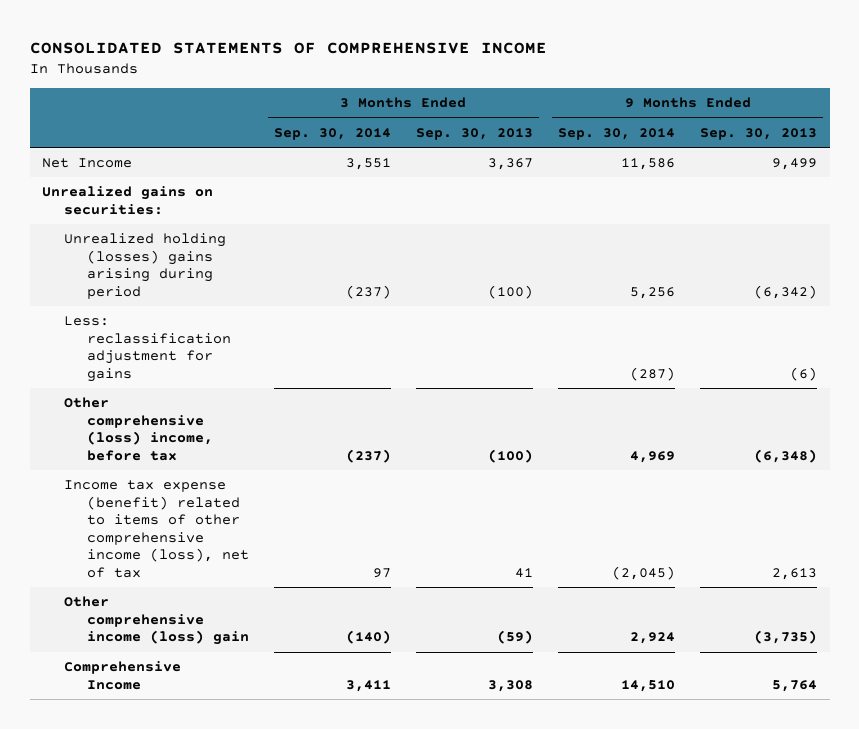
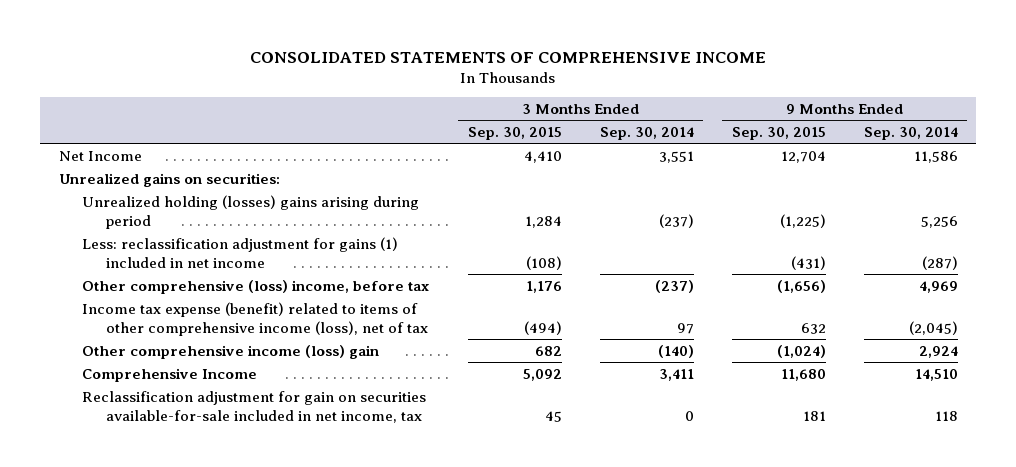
[415,127,533,140] Sep. 30, 2013 -> none
[700,127,818,140] Sep. 30, 2013 -> none
none -> [467,126,562,140] Sep. 30, 2015
none -> [731,126,826,140] Sep. 30, 2015
[64,316,231,382] Less: reclassification adjustment for gains -> [82,236,399,268] Less: reclassification adjustment for gains (1) included in net income
none -> [82,390,427,423] Reclassification adjustment for gain on securities available-for-sale included in net income, tax

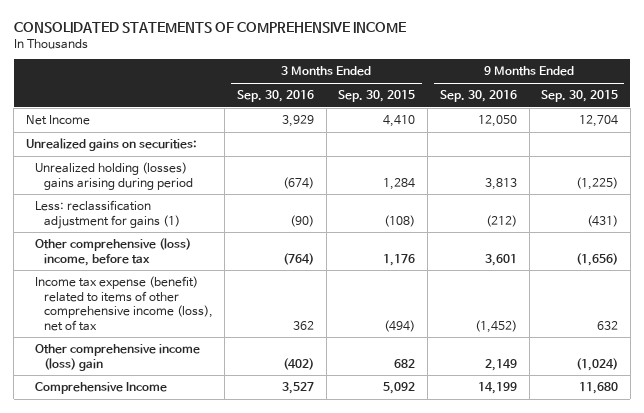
[599,126,694,140] Sep. 30, 2014 -> none
[863,126,958,140] Sep. 30, 2014 -> none
none -> [237,90,315,103] Sep. 30, 2016
none -> [439,90,517,103] Sep. 30, 2016
[82,236,399,268] Less: reclassification adjustment for gains (1) included in net income -> [34,199,180,229] Less: reclassification adjustment for gains (1)
[82,390,427,423] Reclassification adjustment for gain on securities available-for-sale included in net income, tax -> none

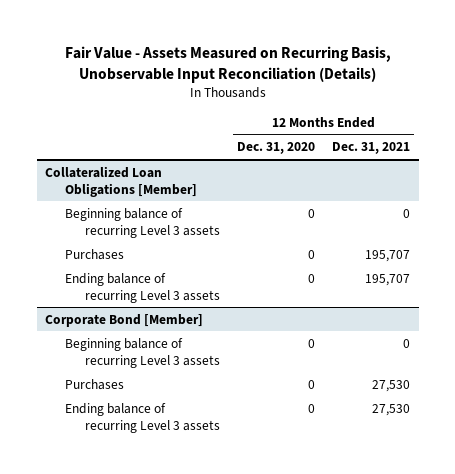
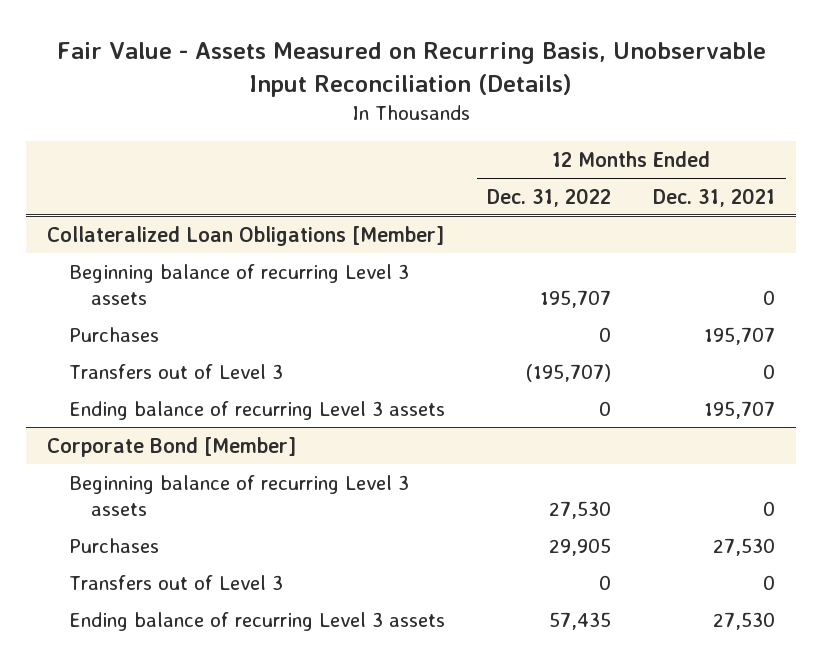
[237,142,316,155] Dec. 31, 2020 -> none
none -> [487,187,612,207] Dec. 31, 2022
none -> [69,363,284,379] Transfers out of Level 3
none -> [69,574,284,590] Transfers out of Level 3

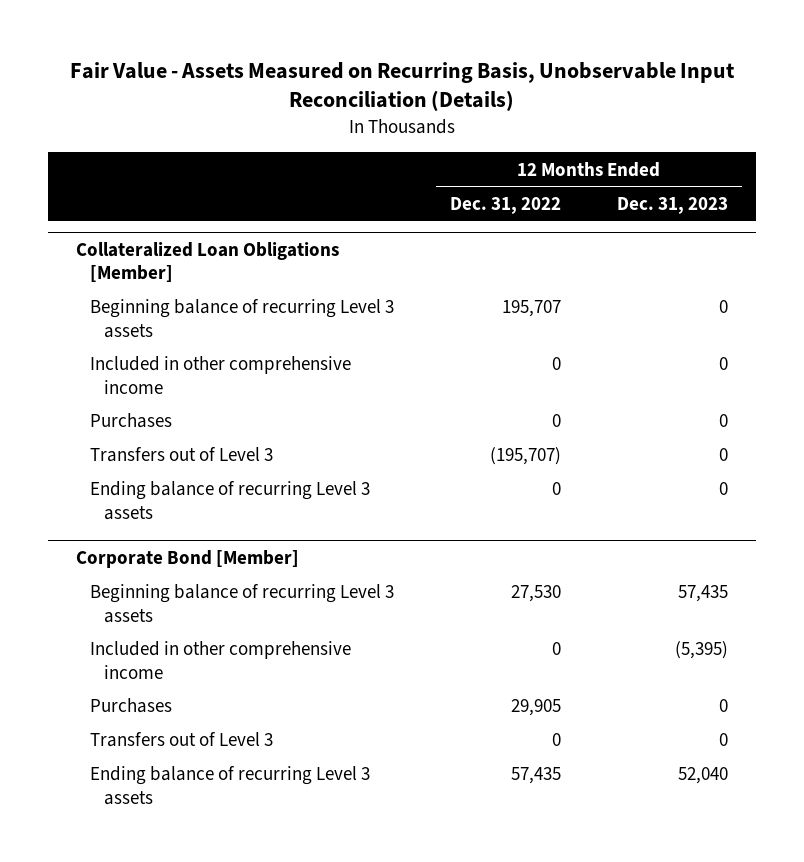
[653,187,776,207] Dec. 31, 2021 -> none
none -> [617,196,729,214] Dec. 31, 2023
none -> [89,356,351,394] Included in other comprehensive income
none -> [89,641,351,679] Included in other comprehensive income

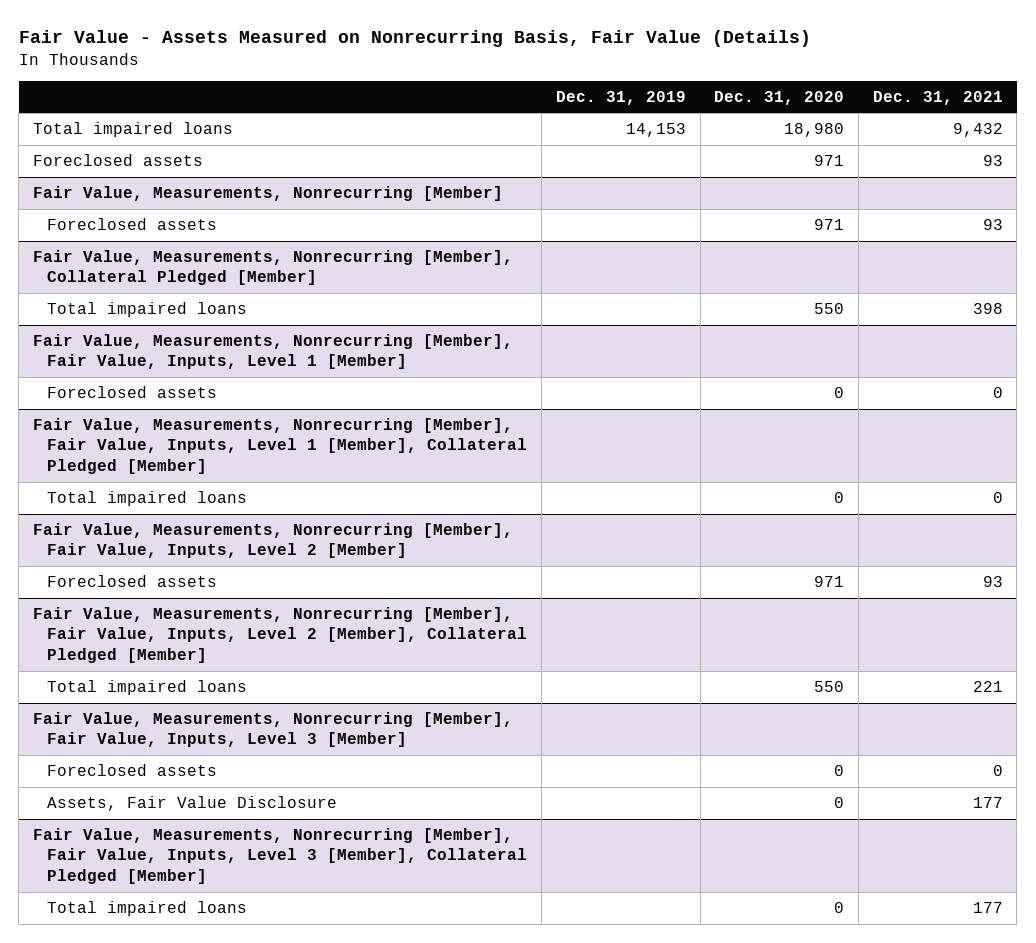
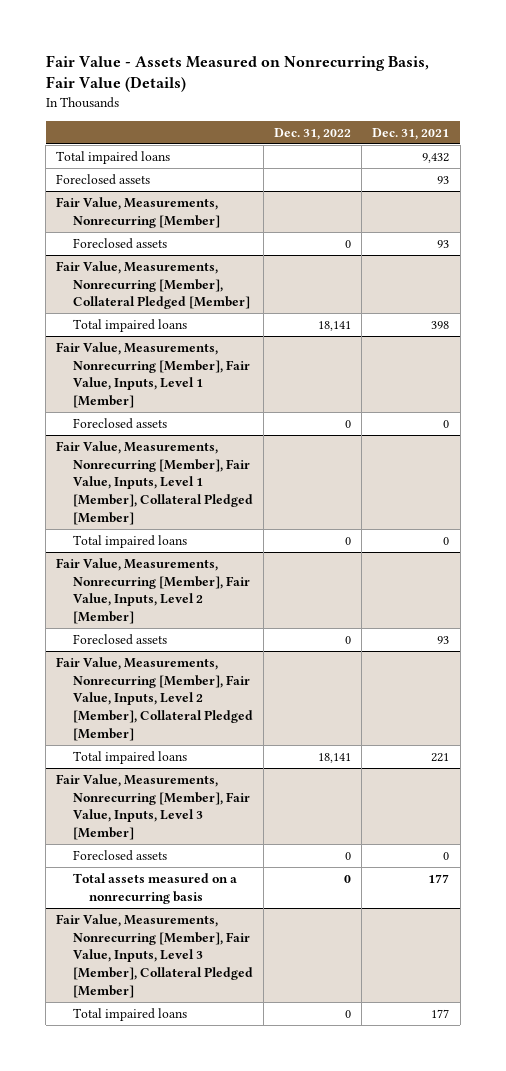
[555,90,686,105] Dec. 31, 2019 -> none
[714,90,845,105] Dec. 31, 2020 -> none
none -> [274,127,352,140] Dec. 31, 2022
[47,795,338,811] Assets, Fair Value Disclosure -> [72,873,237,904] Total assets measured on a nonrecurring basis

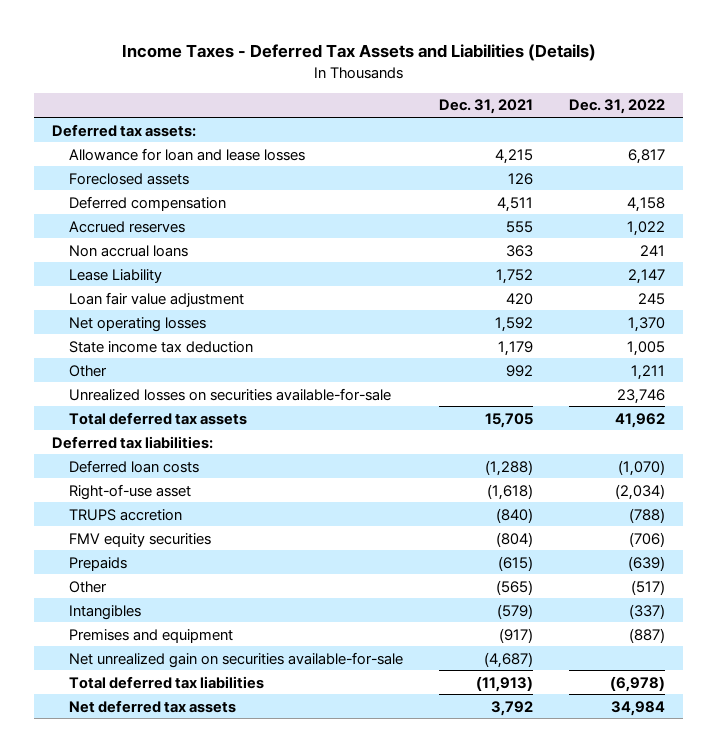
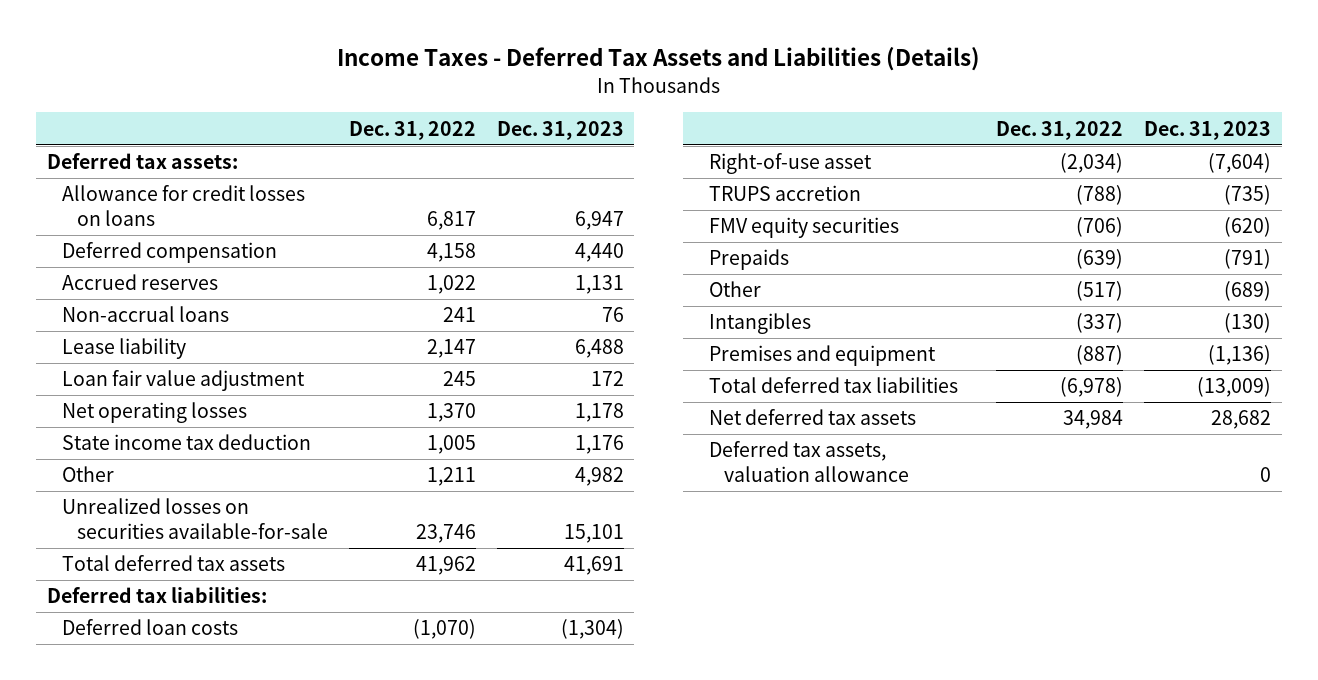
[438,99,533,115] Dec. 31, 2021 -> none
none -> [496,120,624,140] Dec. 31, 2023
[68,172,189,185] Foreclosed assets -> none
[68,147,305,161] Allowance for loan and lease losses -> [61,185,305,226] Allowance for credit losses on loans
[68,244,188,257] Non accrual loans -> [61,306,229,323] Non-accrual loans
[68,268,162,283] Lease Liability -> [61,338,186,360] Lease liability
[68,651,403,668] Net unrealized gain on securities available-for-sale -> none
none -> [709,441,910,482] Deferred tax assets, valuation allowance

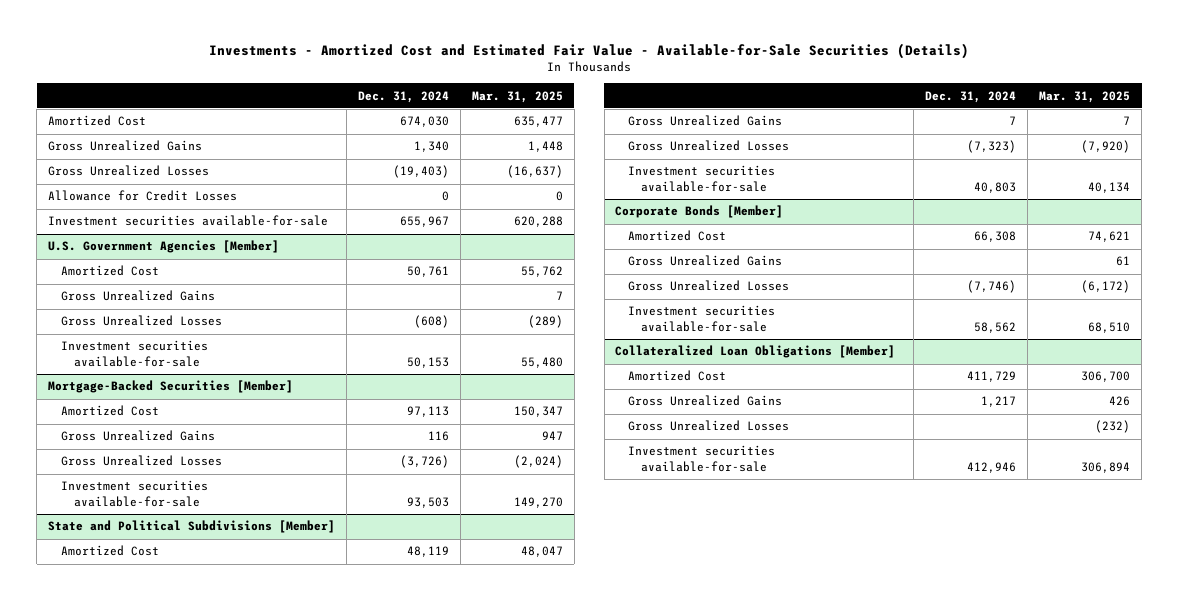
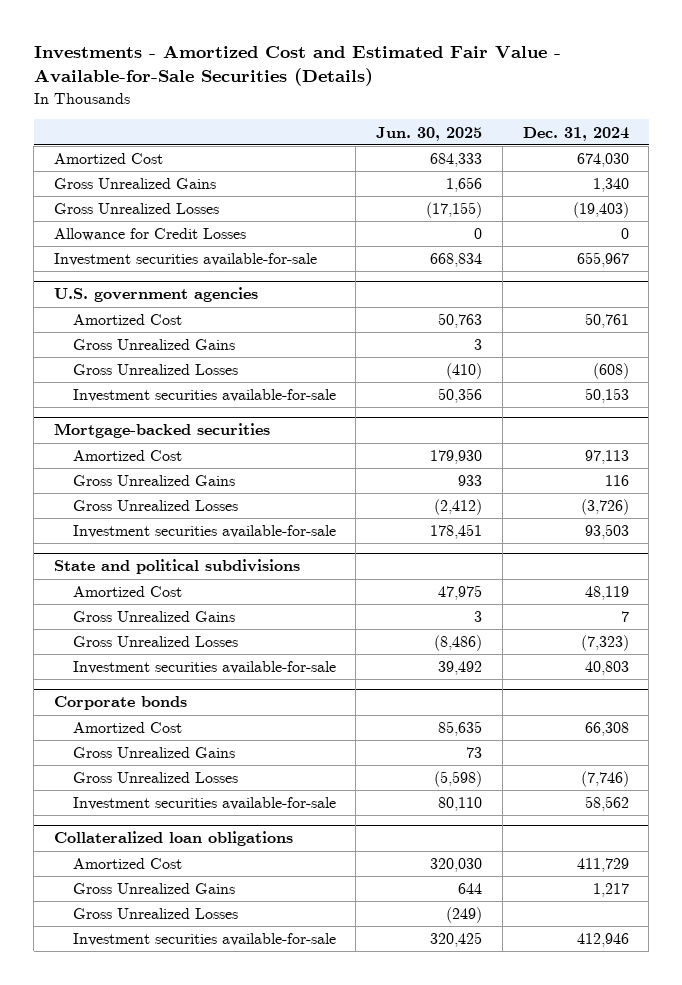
[472,90,564,103] Mar. 31, 2025 -> none
none -> [376,126,483,141] Jun. 30, 2025
[48,240,280,254] U.S. Government Agencies [Member] -> [53,287,258,303] U.S. government agencies
[48,380,294,394] Mortgage-Backed Securities [Member] -> [53,423,270,439] Mortgage-backed securities
[48,520,336,534] State and Political Subdivisions [Member] -> [53,559,300,575] State and political subdivisions
[615,205,784,219] Corporate Bonds [Member] -> [53,696,187,711] Corporate bonds
[615,345,896,359] Collateralized Loan Obligations [Member] -> [53,831,293,847] Collateralized loan obligations

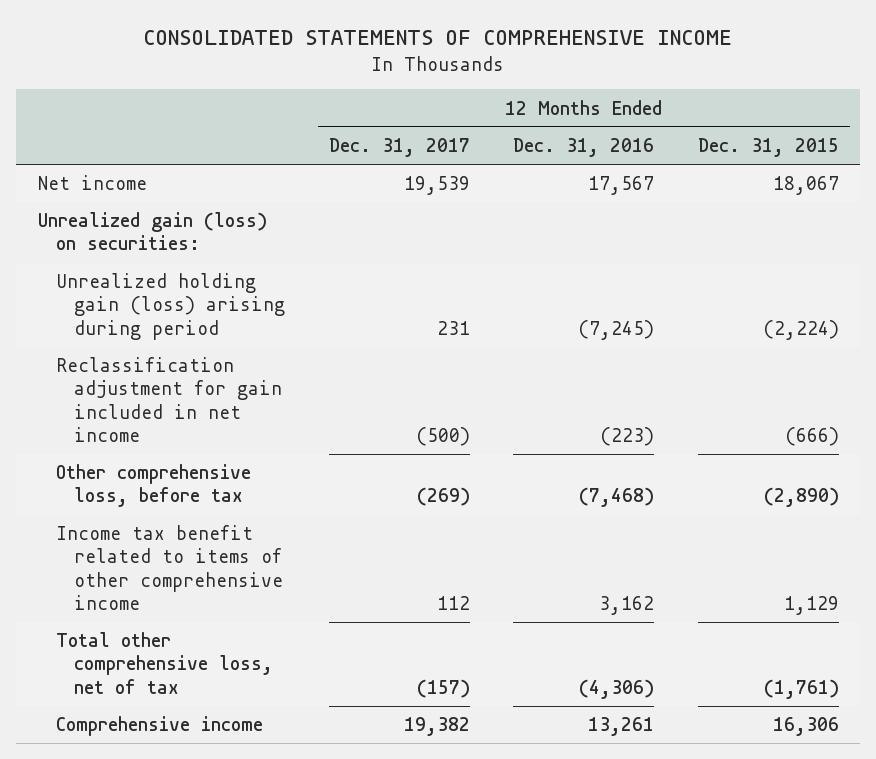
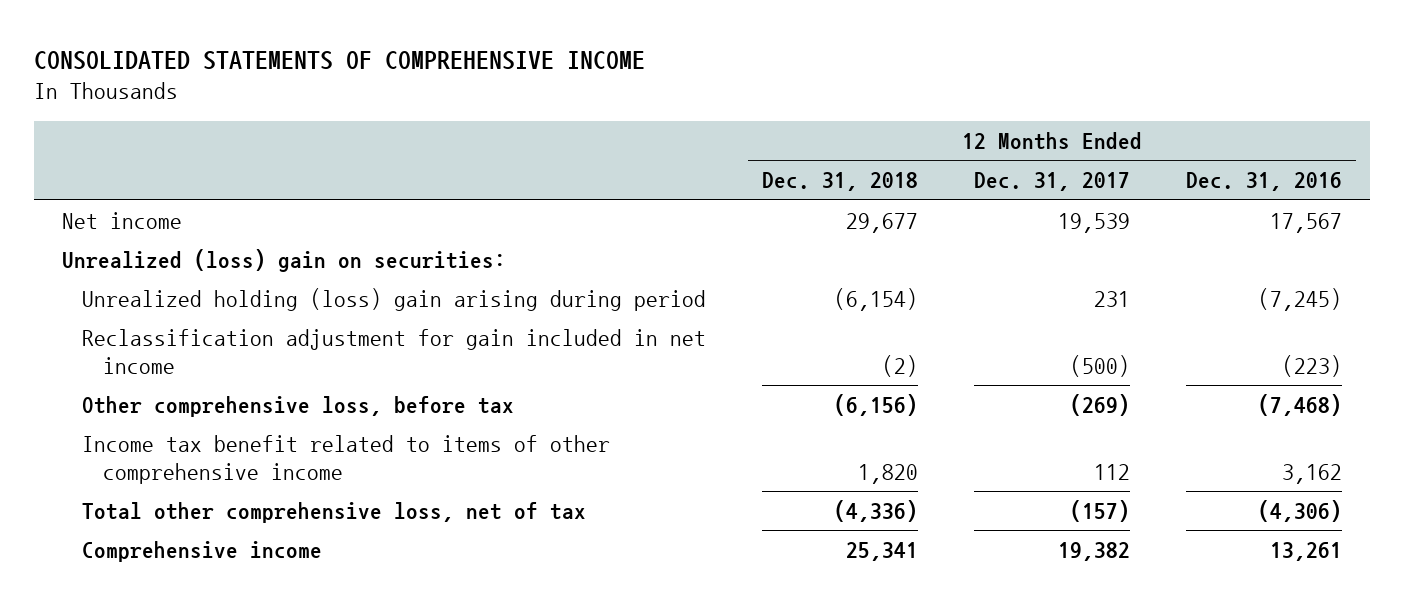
[697,138,839,158] Dec. 31, 2015 -> none
none -> [762,172,919,192] Dec. 31, 2018
[37,212,267,251] Unrealized gain (loss) on securities: -> [61,248,506,272] Unrealized (loss) gain on securities:
[55,273,286,340] Unrealized holding gain (loss) arising during period -> [82,287,707,311] Unrealized holding (loss) gain arising during period

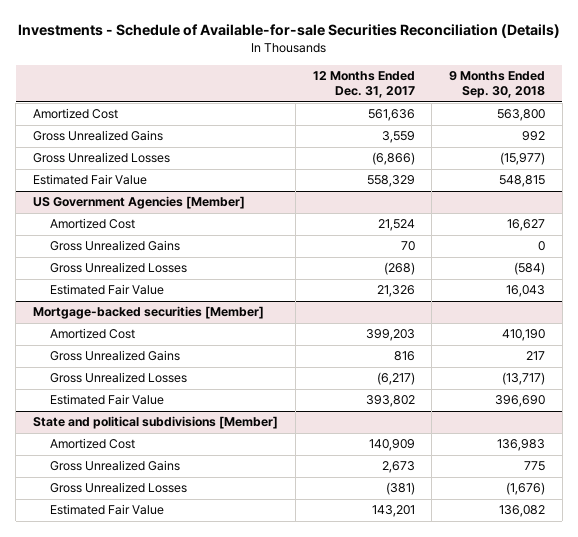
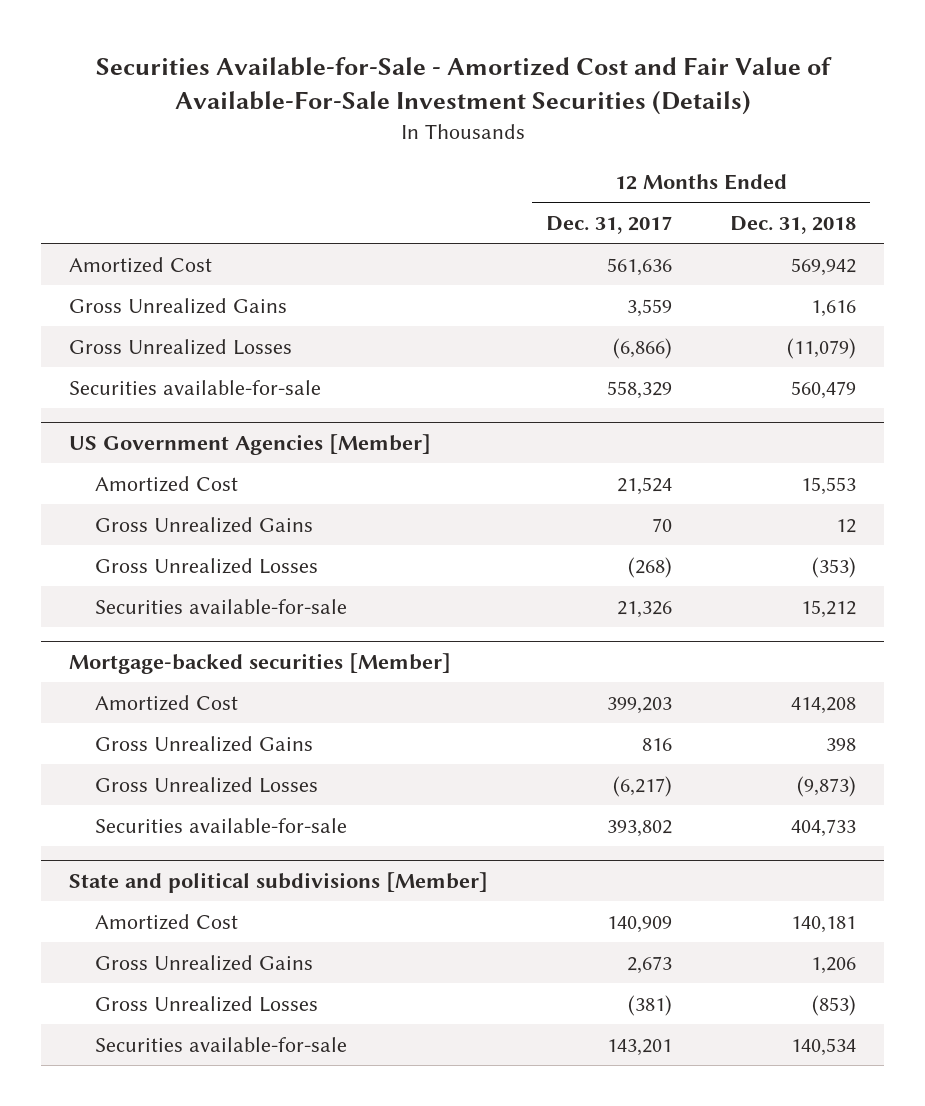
[18,24,561,39] Investments - Schedule of Available-for-sale Securities Reconciliation (Details) -> [95,56,832,115] Securities Available-for-Sale - Amortized Cost and Fair Value of Available-For-Sale Investment Securities (Details)
[449,71,546,99] 9 Months Ended Sep. 30, 2018 -> none
none -> [729,215,856,234] Dec. 31, 2018
[33,174,148,186] Estimated Fair Value -> [69,379,322,395] Securities available-for-sale
[49,284,164,296] Estimated Fair Value -> [95,598,348,614] Securities available-for-sale
[49,394,164,406] Estimated Fair Value -> [95,817,348,833] Securities available-for-sale
[49,504,164,516] Estimated Fair Value -> [95,1036,348,1052] Securities available-for-sale

